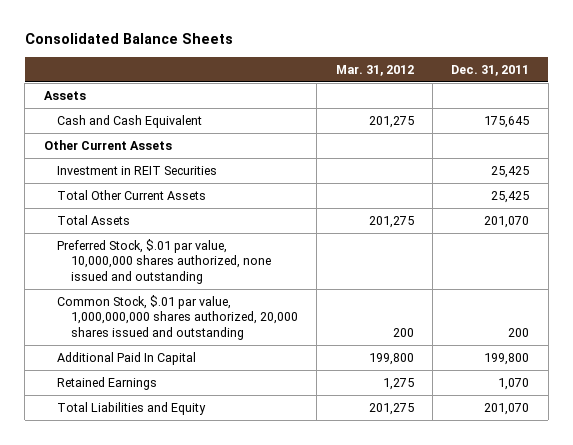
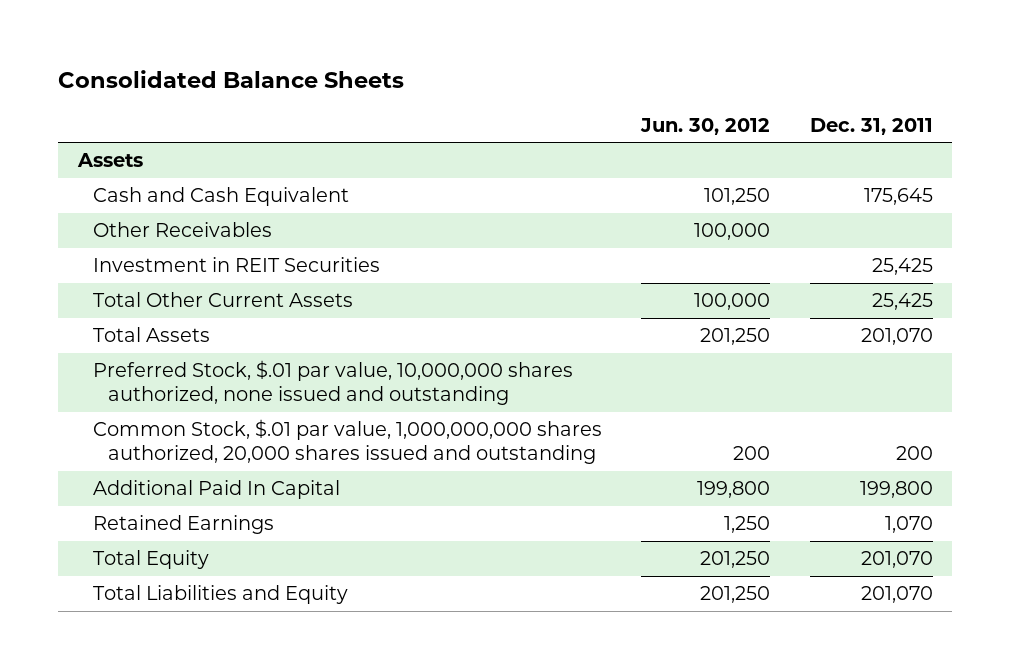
[335,64,414,76] Mar. 31, 2012 -> none
none -> [640,117,771,135] Jun. 30, 2012
[43,139,172,150] Other Current Assets -> none
none -> [92,222,272,238] Other Receivables
none -> [92,550,209,570] Total Equity

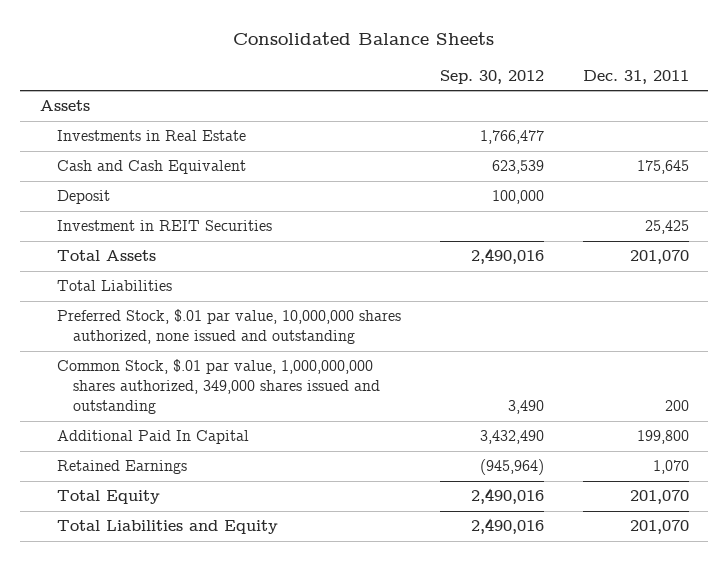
[640,117,771,135] Jun. 30, 2012 -> none
none -> [439,69,544,84] Sep. 30, 2012
none -> [56,130,246,142] Investments in Real Estate
[92,222,272,238] Other Receivables -> none
none -> [56,190,110,205] Deposit
[92,292,353,308] Total Other Current Assets -> none
none -> [56,280,172,292] Total Liabilities
[92,419,602,465] Common Stock, $.01 par value, 1,000,000,000 shares authorized, 20,000 shares issued and outstanding -> [56,359,381,415] Common Stock, $.01 par value, 1,000,000,000 shares authorized, 349,000 shares issued and outstanding

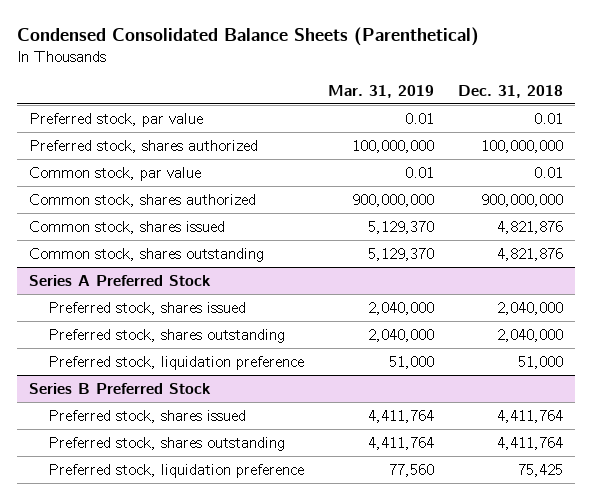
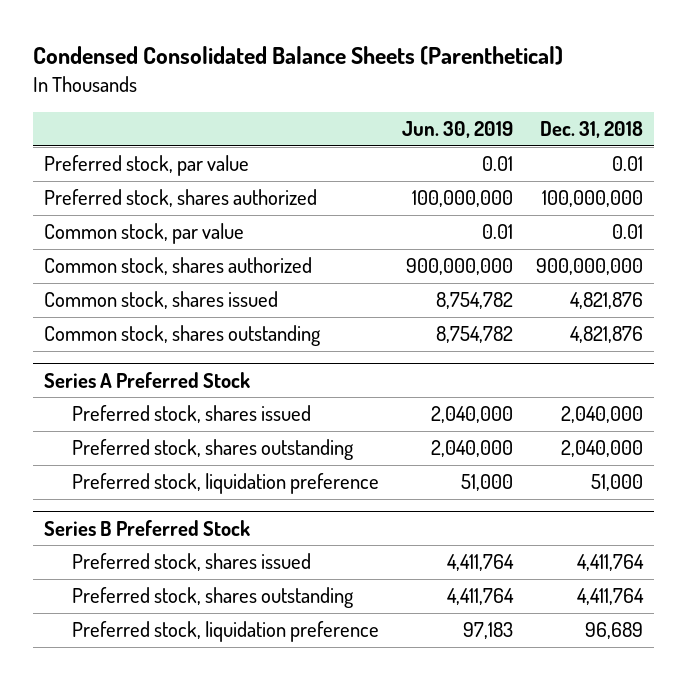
[328,84,435,98] Mar. 31, 2019 -> none
none -> [402,121,514,139] Jun. 30, 2019
[518,463,564,477] 75,425 -> [584,622,643,640] 96,689

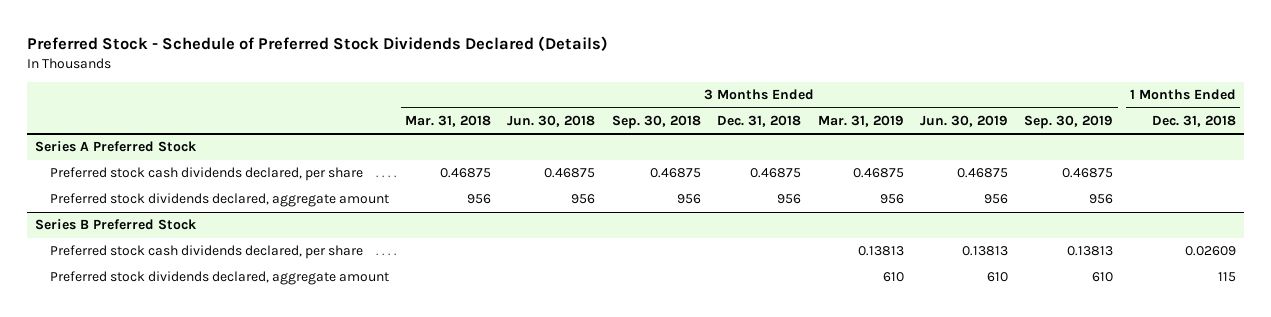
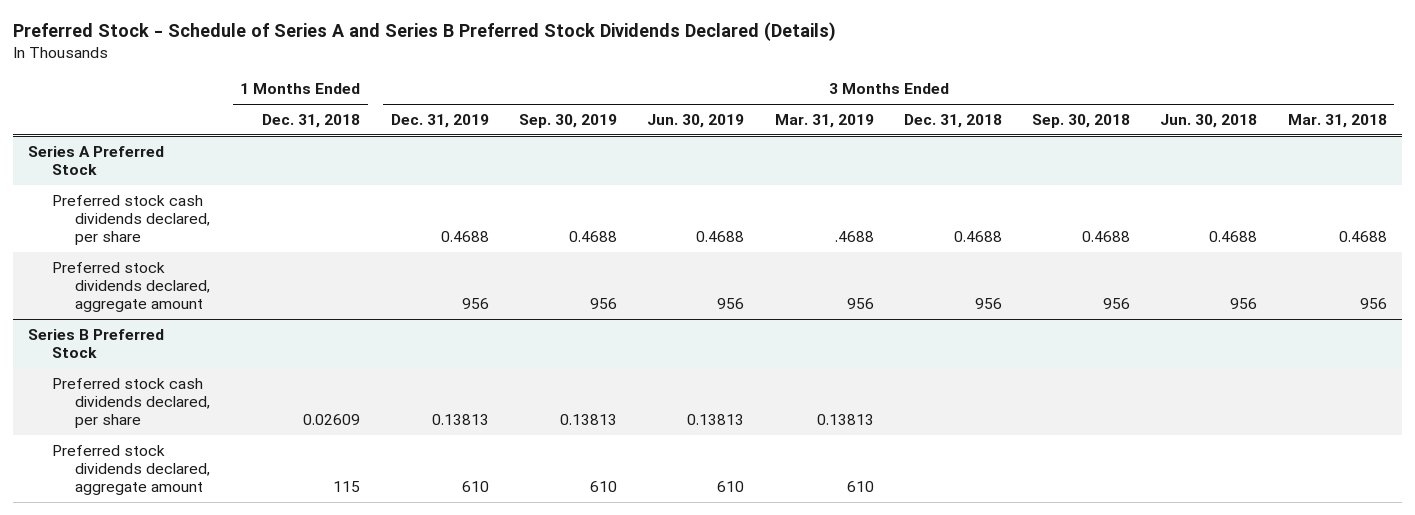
[26,35,608,51] Preferred Stock - Schedule of Preferred Stock Dividends Declared (Details) -> [12,22,836,42] Preferred Stock - Schedule of Series A and Series B Preferred Stock Dividends Declared (Details)
none -> [390,113,489,128] Dec. 31, 2019
[440,168,492,179] 0.46875 -> [1338,231,1387,243] 0.4688
[544,168,596,179] 0.46875 -> [1209,231,1258,243] 0.4688
[649,168,701,179] 0.46875 -> [1082,231,1131,243] 0.4688
[750,168,802,179] 0.46875 -> [953,231,1002,243] 0.4688
[852,168,904,179] 0.46875 -> [834,231,874,243] .4688
[957,168,1009,179] 0.46875 -> [696,231,745,243] 0.4688
[1062,168,1114,179] 0.46875 -> [569,231,618,243] 0.4688

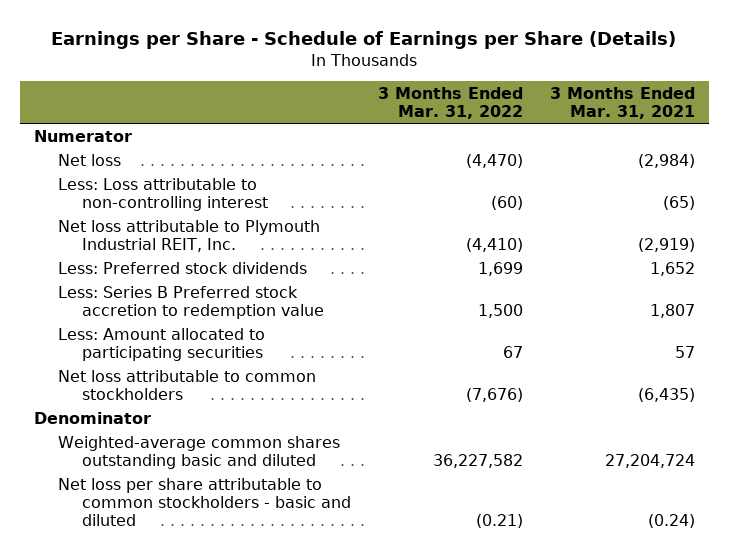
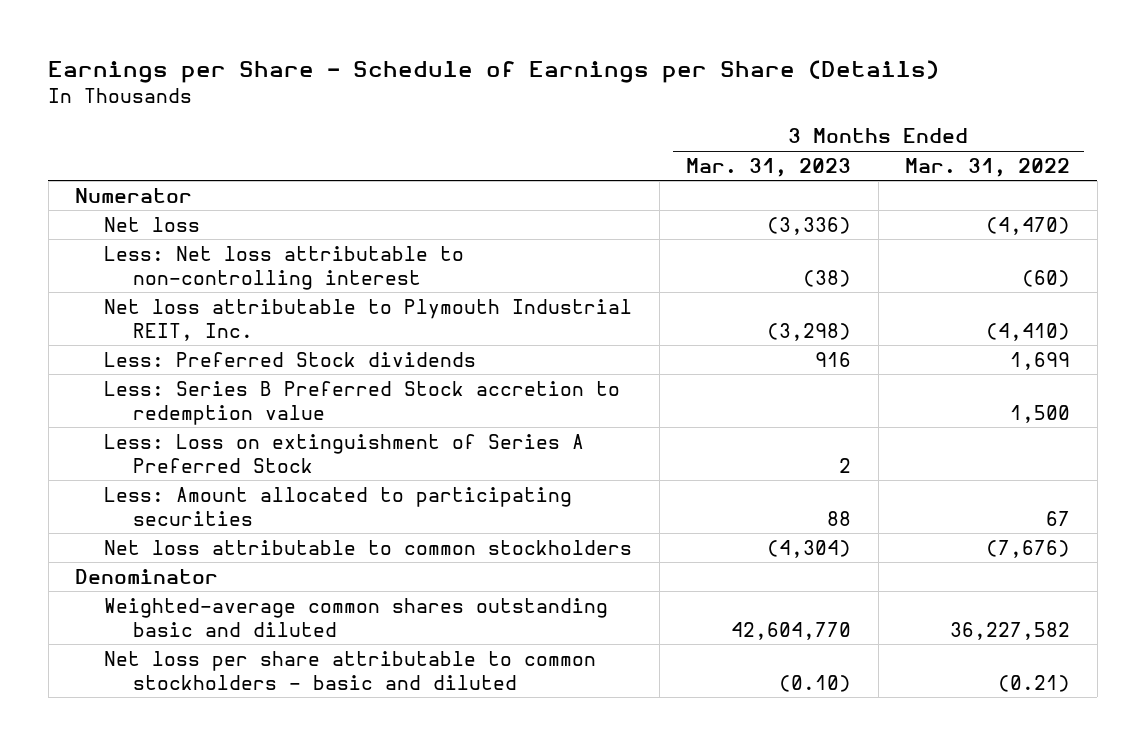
[550,86,696,119] 3 Months Ended Mar. 31, 2021 -> none
none -> [686,157,852,177] Mar. 31, 2023
[58,177,269,211] Less: Loss attributable to non-controlling interest -> [104,245,465,290] Less: Net loss attributable to non-controlling interest
[58,261,308,274] Less: Preferred stock dividends -> [104,351,477,367] Less: Preferred Stock dividends
[58,285,325,319] Less: Series B Preferred stock accretion to redemption value -> [104,380,621,425] Less: Series B Preferred Stock accretion to redemption value
none -> [104,433,585,473] Less: Loss on extinguishment of Series A Preferred Stock

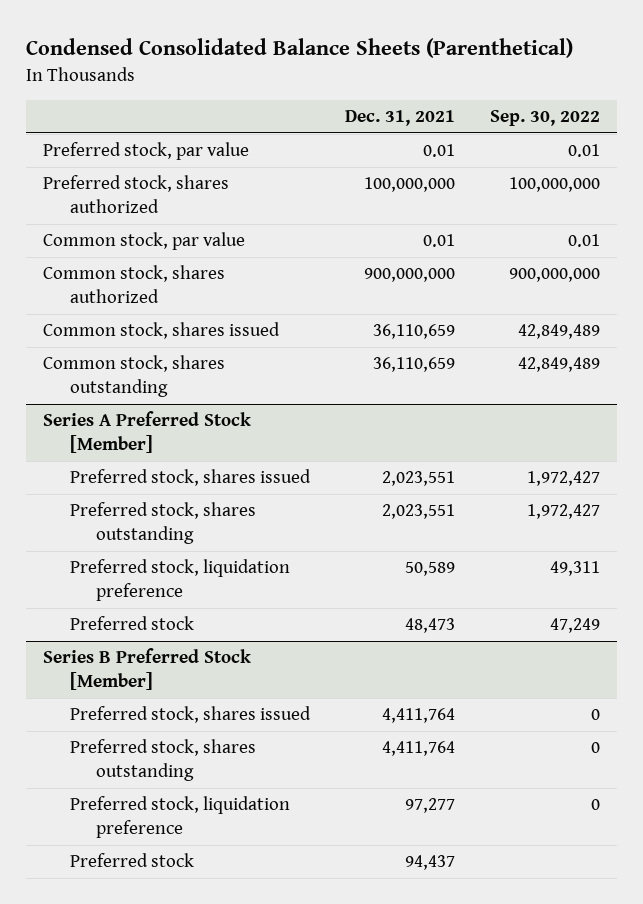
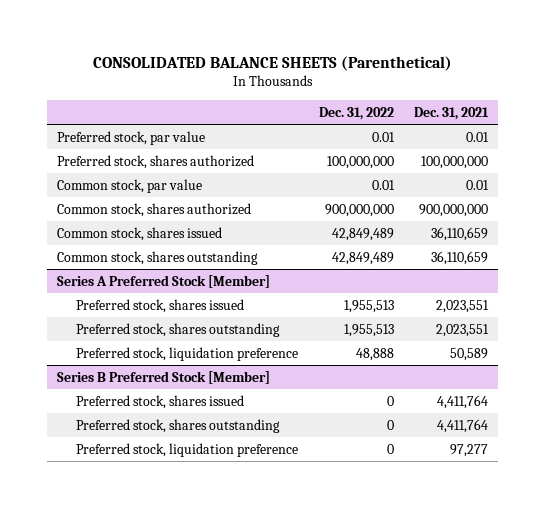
[25,38,573,59] Condensed Consolidated Balance Sheets (Parenthetical) -> [92,56,452,72] CONSOLIDATED BALANCE SHEETS (Parenthetical)
[489,110,600,127] Sep. 30, 2022 -> none
none -> [318,106,394,120] Dec. 31, 2022
[69,616,194,631] Preferred stock -> none
[69,853,194,868] Preferred stock -> none

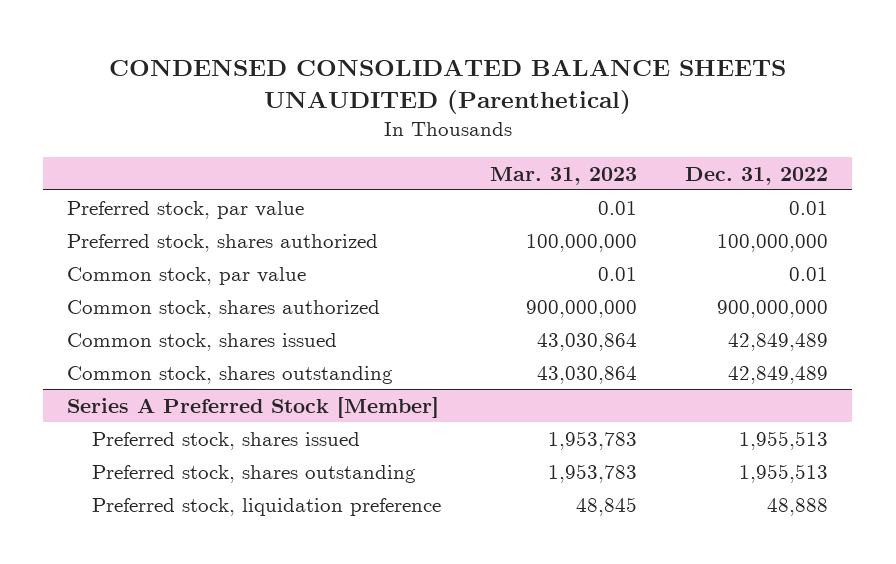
[92,56,452,72] CONSOLIDATED BALANCE SHEETS (Parenthetical) -> [108,58,786,115] CONDENSED CONSOLIDATED BALANCE SHEETS UNAUDITED (Parenthetical)
[414,106,490,120] Dec. 31, 2021 -> none
none -> [489,166,637,185] Mar. 31, 2023
[57,370,271,384] Series B Preferred Stock [Member] -> none
[76,394,245,409] Preferred stock, shares issued -> none
[76,418,281,433] Preferred stock, shares outstanding -> none
[76,442,299,457] Preferred stock, liquidation preference -> none

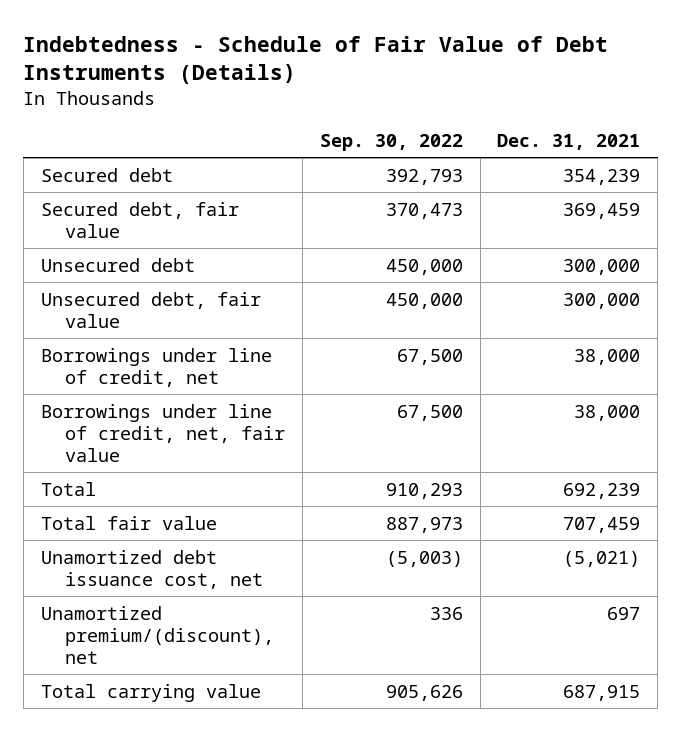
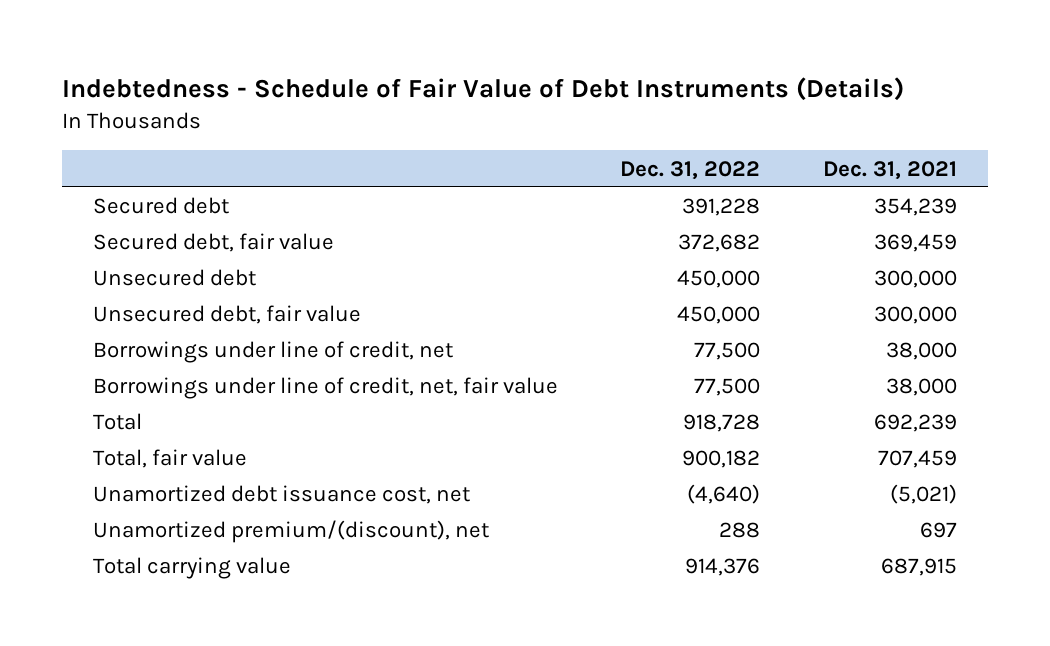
[319,133,463,151] Sep. 30, 2022 -> none
none -> [620,160,761,180] Dec. 31, 2022
[40,515,217,530] Total fair value -> [93,449,248,469] Total, fair value

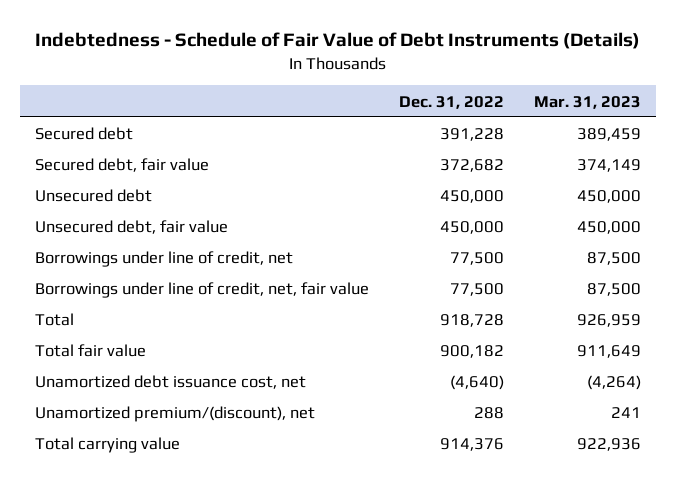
[822,160,957,180] Dec. 31, 2021 -> none
none -> [533,95,641,109] Mar. 31, 2023
[93,449,248,469] Total, fair value -> [35,344,147,358] Total fair value

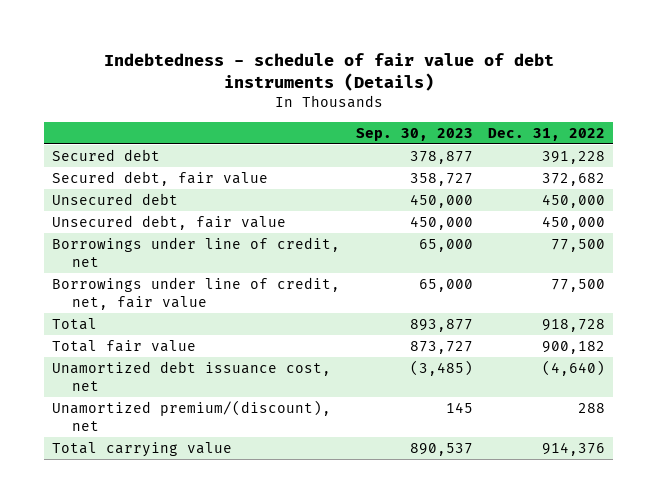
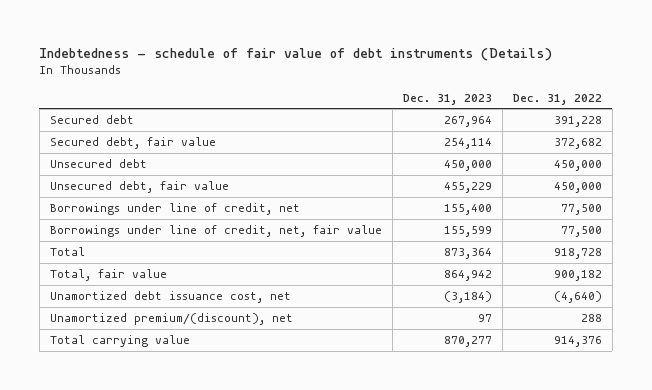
[355,127,473,141] Sep. 30, 2023 -> none
none -> [402,93,492,105] Dec. 31, 2023
[52,340,197,353] Total fair value -> [49,269,167,282] Total, fair value

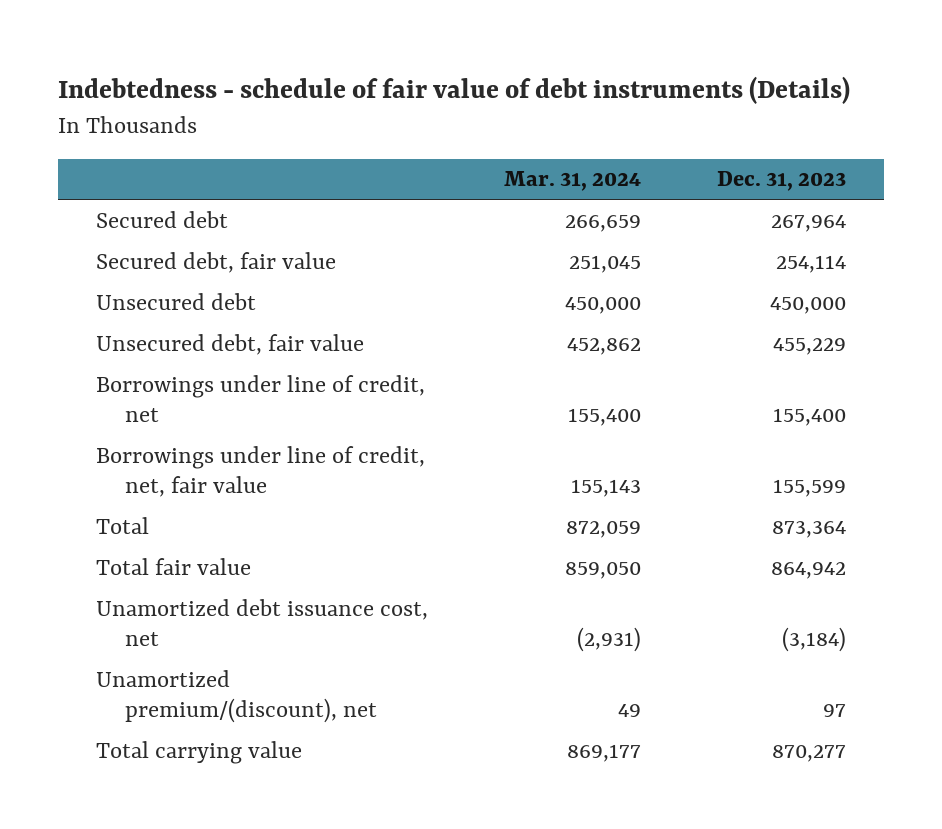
[512,93,602,105] Dec. 31, 2022 -> none
none -> [504,171,642,192] Mar. 31, 2024
[49,269,167,282] Total, fair value -> [95,557,251,575] Total fair value

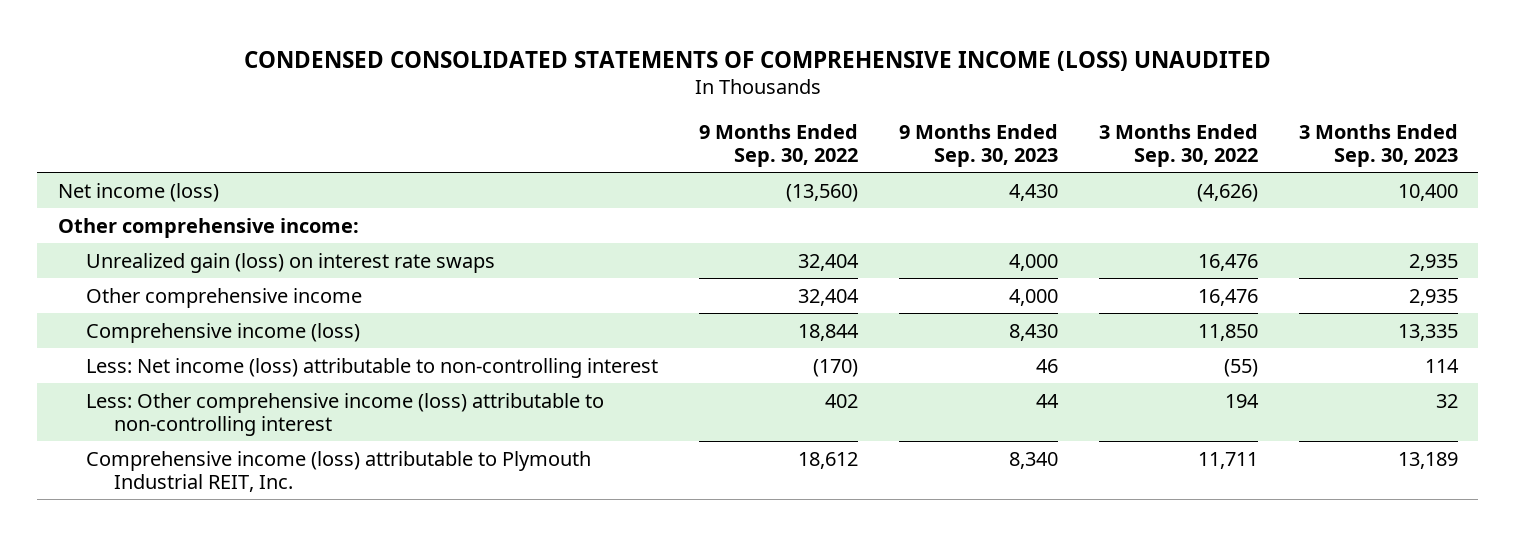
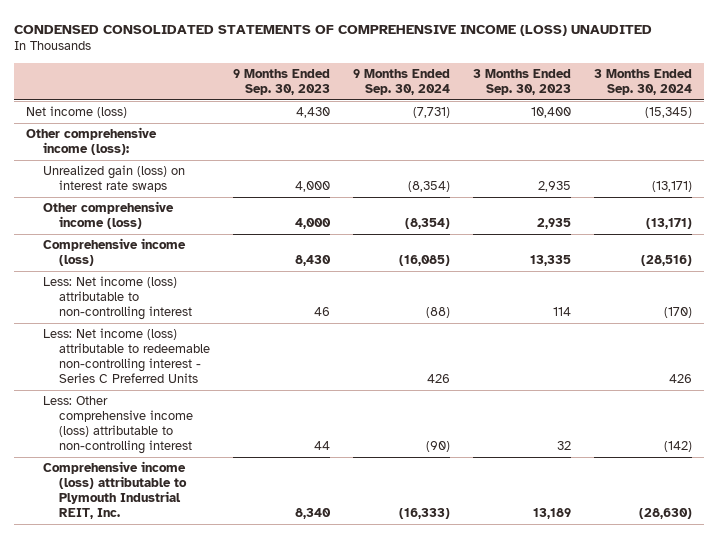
[698,123,858,167] 9 Months Ended Sep. 30, 2022 -> none
[1098,123,1258,167] 3 Months Ended Sep. 30, 2022 -> none
none -> [353,68,451,95] 9 Months Ended Sep. 30, 2024
none -> [594,68,693,95] 3 Months Ended Sep. 30, 2024
[57,217,359,238] Other comprehensive income: -> [25,127,157,156] Other comprehensive income (loss):
[85,287,362,308] Other comprehensive income -> [42,201,174,230] Other comprehensive income (loss)
none -> [42,328,211,383] Less: Net income (loss) attributable to redeemable non-controlling interest - Series C Preferred Units

